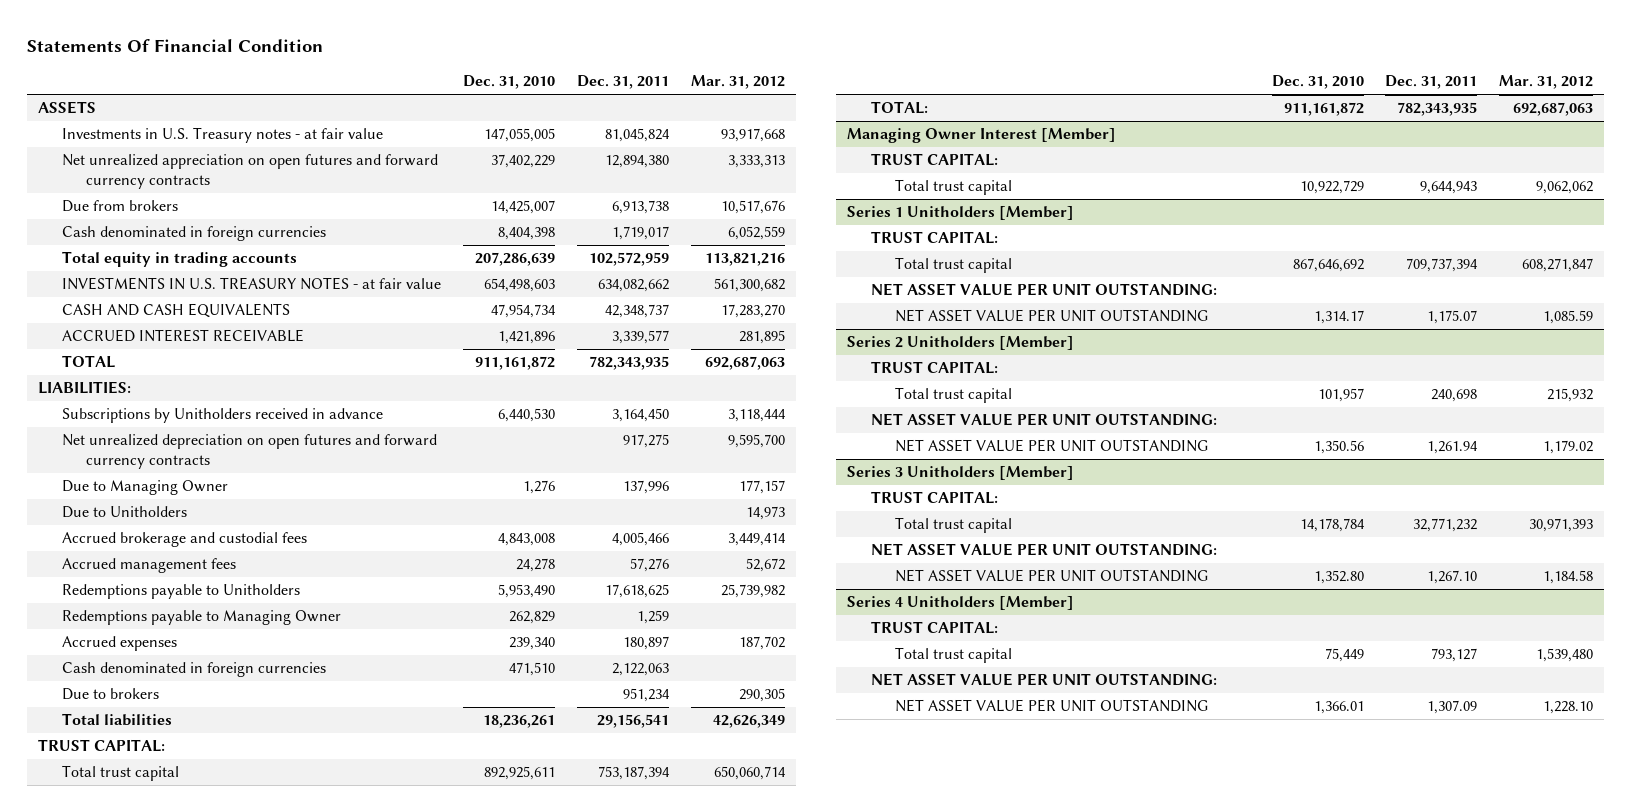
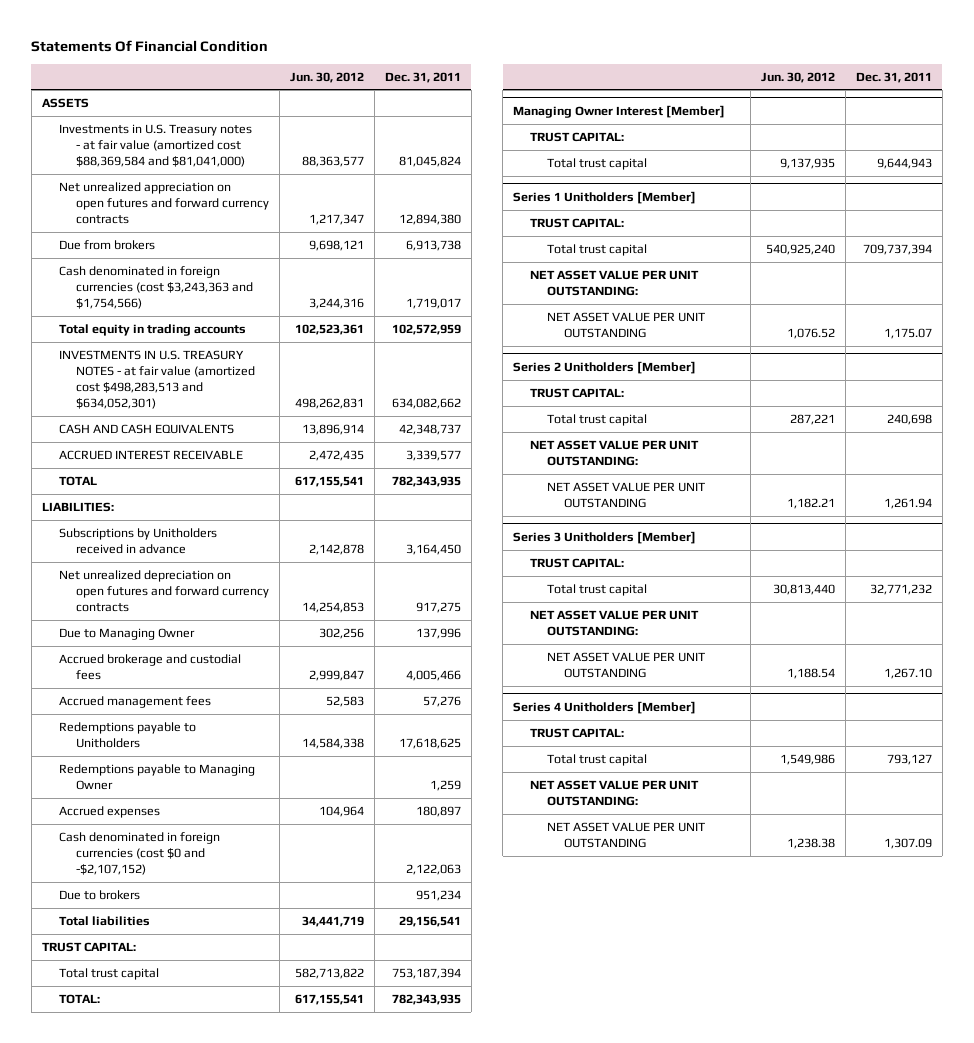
[462,75,555,90] Dec. 31, 2010 -> none
[690,75,785,90] Mar. 31, 2012 -> none
none -> [289,71,364,83] Jun. 30, 2012
[61,127,383,144] Investments in U.S. Treasury notes - at fair value -> [58,124,252,167] Investments in U.S. Treasury notes - at fair value (amortized cost $88,369,584 and $81,041,000)
[61,226,326,242] Cash denominated in foreign currencies -> [58,266,253,309] Cash denominated in foreign currencies (cost $3,243,363 and $1,754,566)
[61,277,441,291] INVESTMENTS IN U.S. TREASURY NOTES - at fair value -> [58,350,255,409] INVESTMENTS IN U.S. TREASURY NOTES - at fair value (amortized cost $498,283,513 and $634,052,301)
[61,506,187,519] Due to Unitholders -> none
[61,662,326,678] Cash denominated in foreign currencies -> [58,832,220,875] Cash denominated in foreign currencies (cost $0 and -$2,107,152)

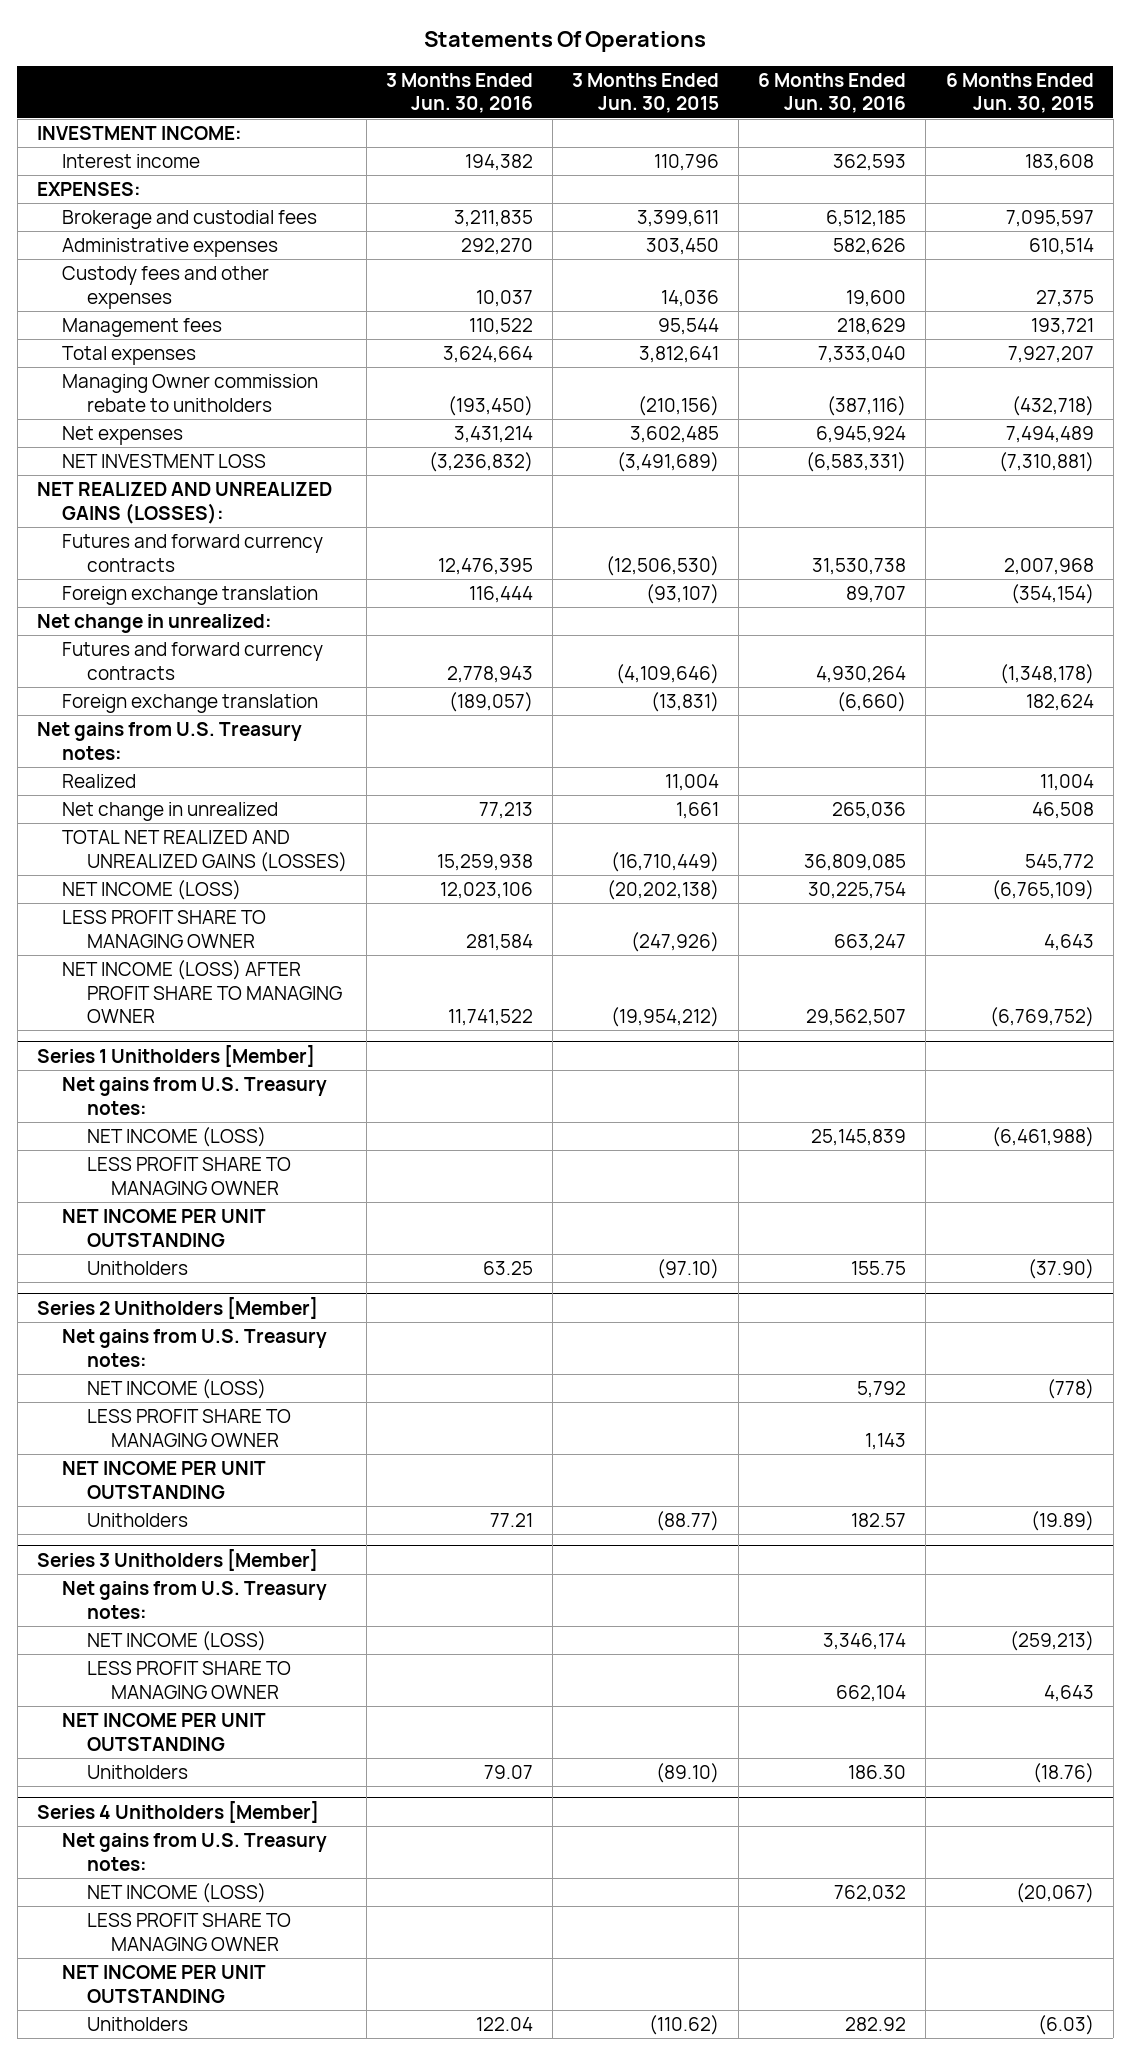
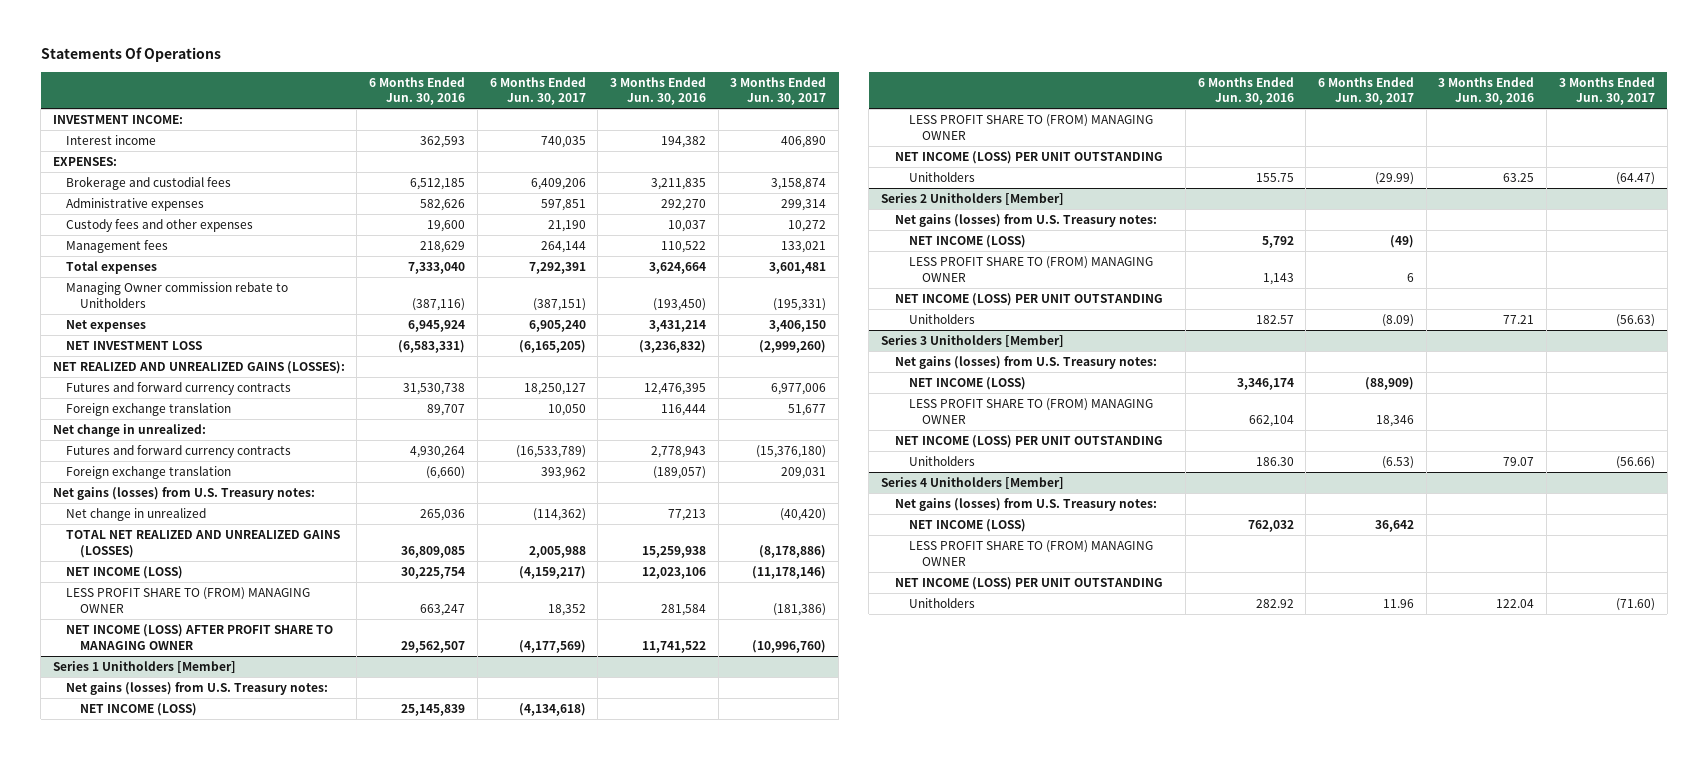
[572,72,720,114] 3 Months Ended Jun. 30, 2015 -> none
[945,72,1094,114] 6 Months Ended Jun. 30, 2015 -> none
none -> [489,76,586,106] 6 Months Ended Jun. 30, 2017
none -> [730,76,827,106] 3 Months Ended Jun. 30, 2017
[61,374,318,412] Managing Owner commission rebate to unitholders -> [66,281,289,308] Managing Owner commission rebate to Unitholders
[61,774,136,789] Realized -> none
[36,722,302,760] Net gains from U.S. Treasury notes: -> [52,486,315,500] Net gains (losses) from U.S. Treasury notes:
[61,910,266,948] LESS PROFIT SHARE TO MANAGING OWNER -> [66,586,311,613] LESS PROFIT SHARE TO (FROM) MANAGING OWNER
[61,1077,327,1115] Net gains from U.S. Treasury notes: -> [66,681,329,695] Net gains (losses) from U.S. Treasury notes:
[86,1157,291,1195] LESS PROFIT SHARE TO MANAGING OWNER -> [908,113,1153,140] LESS PROFIT SHARE TO (FROM) MANAGING OWNER
[61,1209,266,1247] NET INCOME PER UNIT OUTSTANDING -> [894,150,1163,164] NET INCOME (LOSS) PER UNIT OUTSTANDING
[61,1329,327,1367] Net gains from U.S. Treasury notes: -> [894,213,1157,227] Net gains (losses) from U.S. Treasury notes:
[86,1409,291,1447] LESS PROFIT SHARE TO MANAGING OWNER -> [908,255,1153,282] LESS PROFIT SHARE TO (FROM) MANAGING OWNER
[61,1461,266,1499] NET INCOME PER UNIT OUTSTANDING -> [894,292,1163,306] NET INCOME (LOSS) PER UNIT OUTSTANDING
[61,1581,327,1619] Net gains from U.S. Treasury notes: -> [894,355,1157,369] Net gains (losses) from U.S. Treasury notes:
[86,1661,291,1699] LESS PROFIT SHARE TO MANAGING OWNER -> [908,397,1153,424] LESS PROFIT SHARE TO (FROM) MANAGING OWNER
[61,1713,266,1751] NET INCOME PER UNIT OUTSTANDING -> [894,434,1163,448] NET INCOME (LOSS) PER UNIT OUTSTANDING
[61,1833,327,1871] Net gains from U.S. Treasury notes: -> [894,497,1157,511] Net gains (losses) from U.S. Treasury notes:
[86,1913,291,1951] LESS PROFIT SHARE TO MANAGING OWNER -> [908,539,1153,566] LESS PROFIT SHARE TO (FROM) MANAGING OWNER
[61,1965,266,2003] NET INCOME PER UNIT OUTSTANDING -> [894,576,1163,590] NET INCOME (LOSS) PER UNIT OUTSTANDING

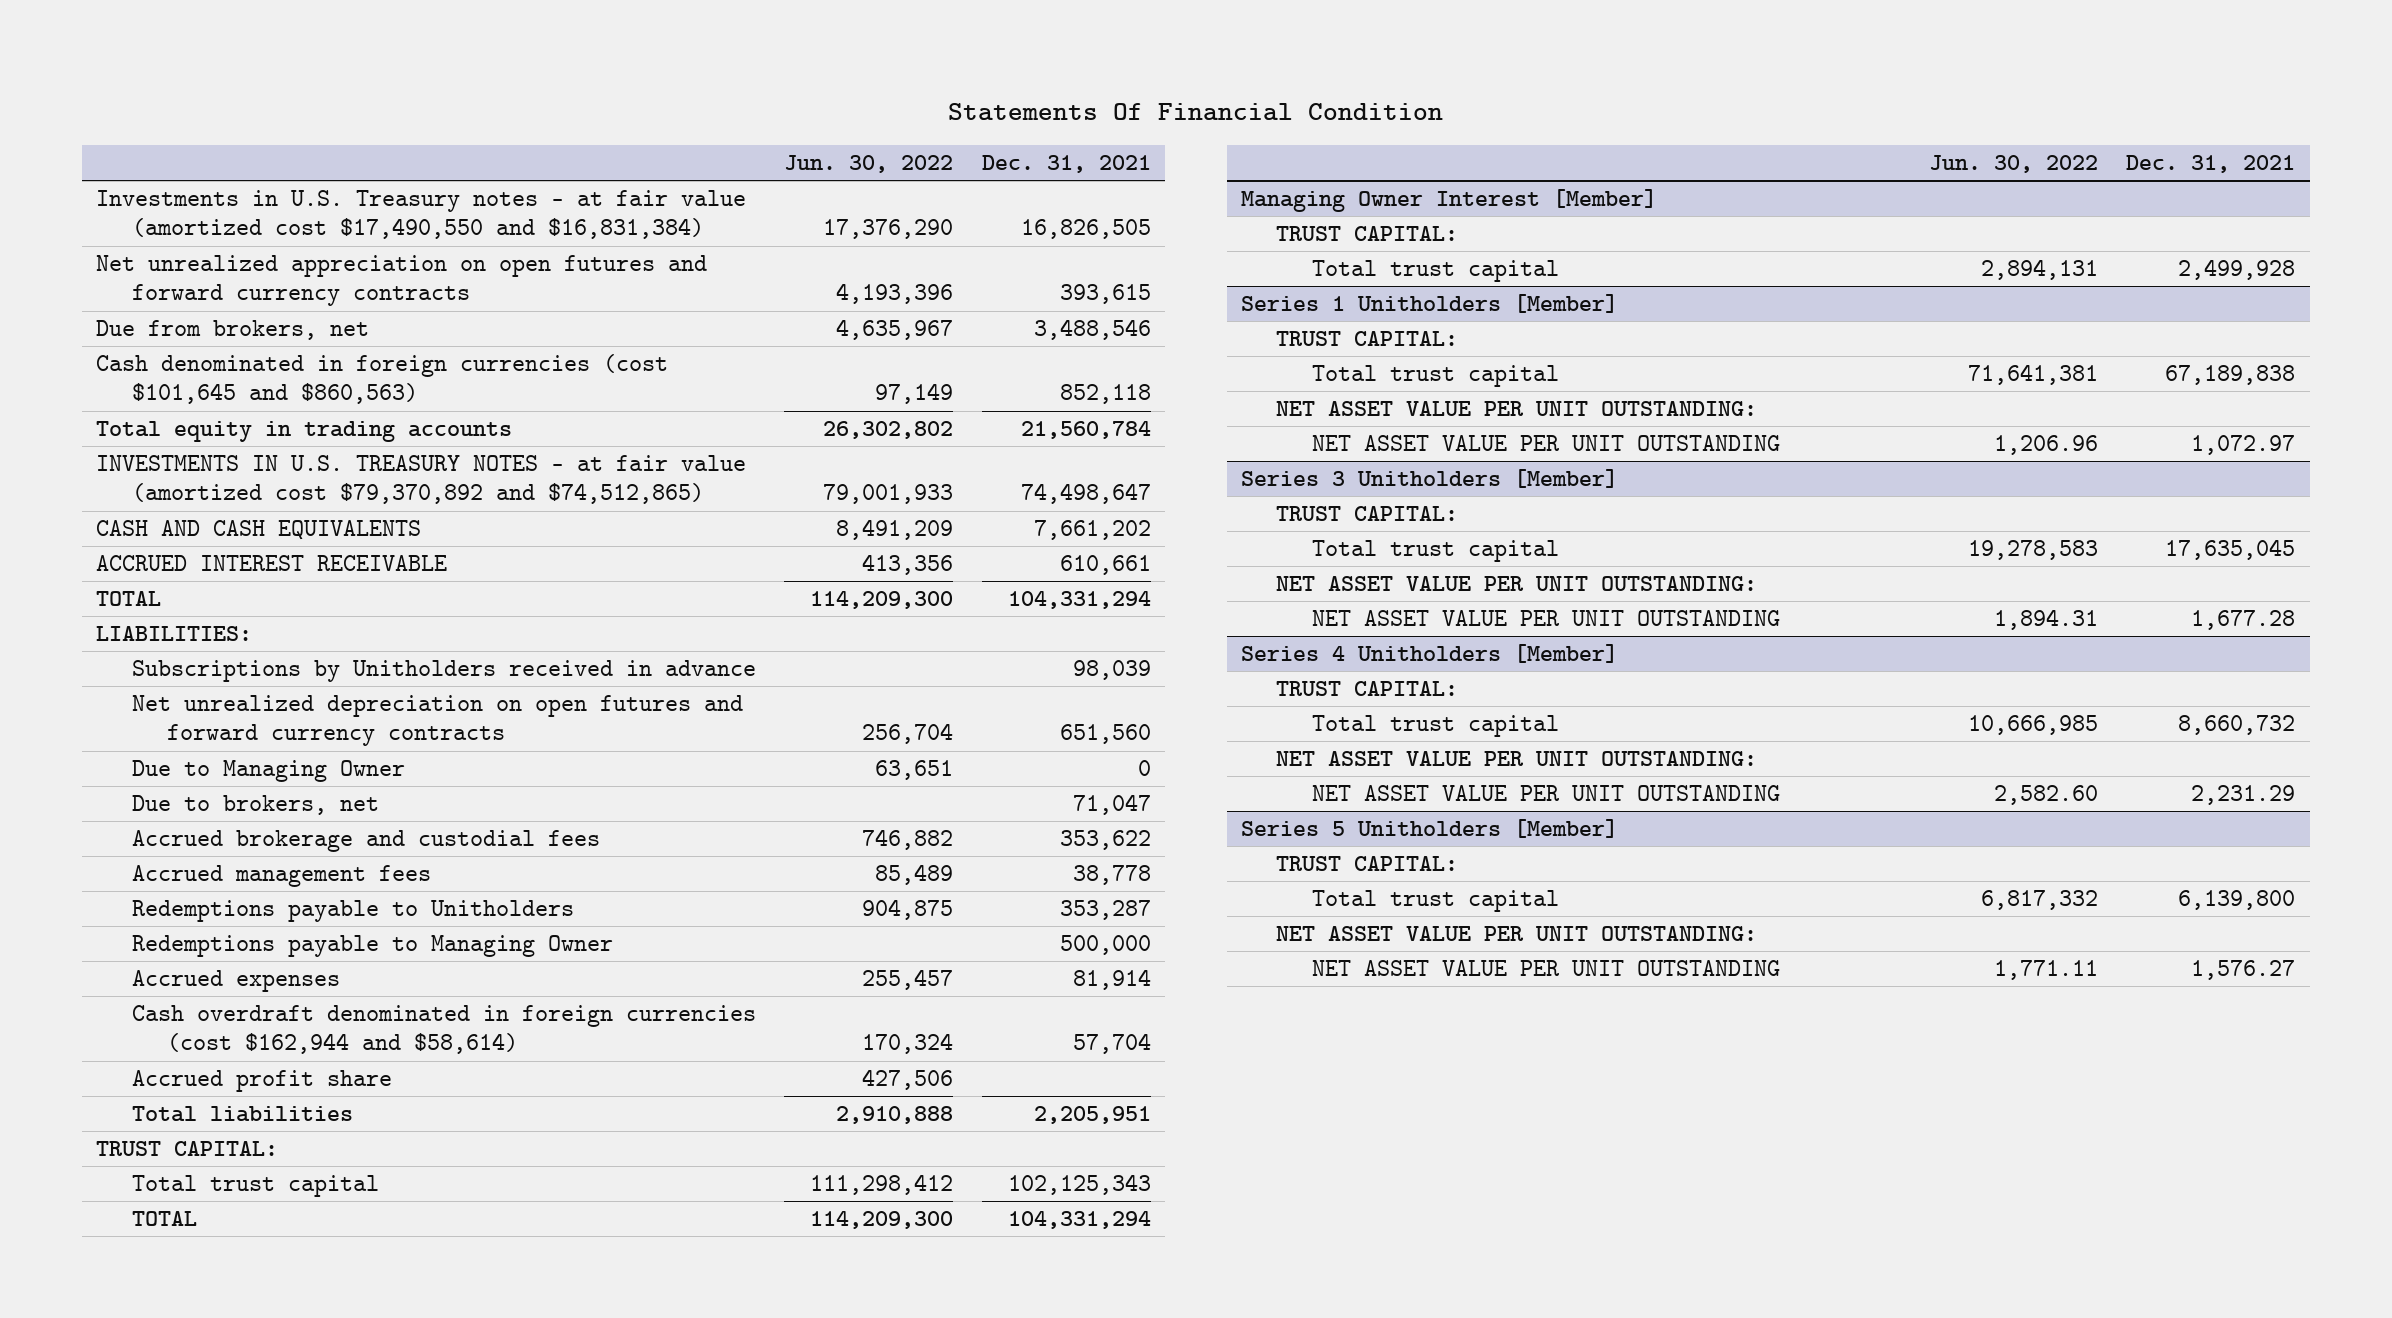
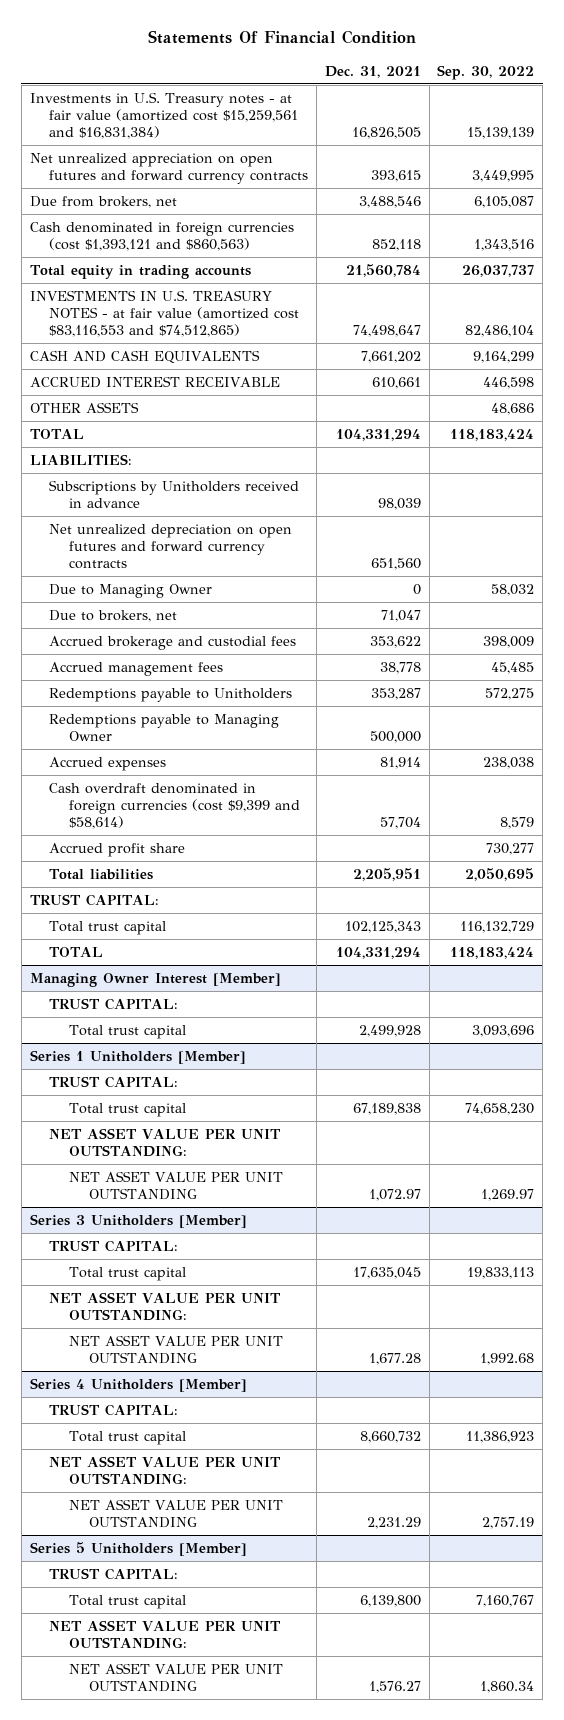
[784,154,954,173] Jun. 30, 2022 -> none
none -> [437,64,535,80] Sep. 30, 2022
[96,190,747,240] Investments in U.S. Treasury notes - at fair value (amortized cost $17,490,550 and $16,831,384) -> [29,92,299,140] Investments in U.S. Treasury notes - at fair value (amortized cost $15,259,561 and $16,831,384)
[96,354,669,405] Cash denominated in foreign currencies (cost $101,645 and $860,563) -> [29,222,294,252] Cash denominated in foreign currencies (cost $1,393,121 and $860,563)
[96,455,747,505] INVESTMENTS IN U.S. TREASURY NOTES - at fair value (amortized cost $79,370,892 and $74,512,865) -> [29,290,300,338] INVESTMENTS IN U.S. TREASURY NOTES - at fair value (amortized cost $83,116,553 and $74,512,865)
none -> [29,402,139,414] OTHER ASSETS
[131,1005,756,1055] Cash overdraft denominated in foreign currencies (cost $162,944 and $58,614) -> [49,783,301,830] Cash overdraft denominated in foreign currencies (cost $9,399 and $58,614)

